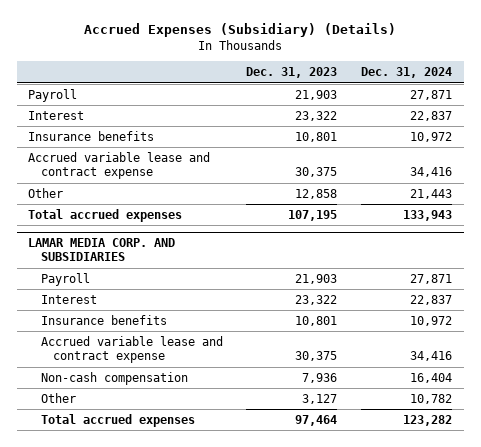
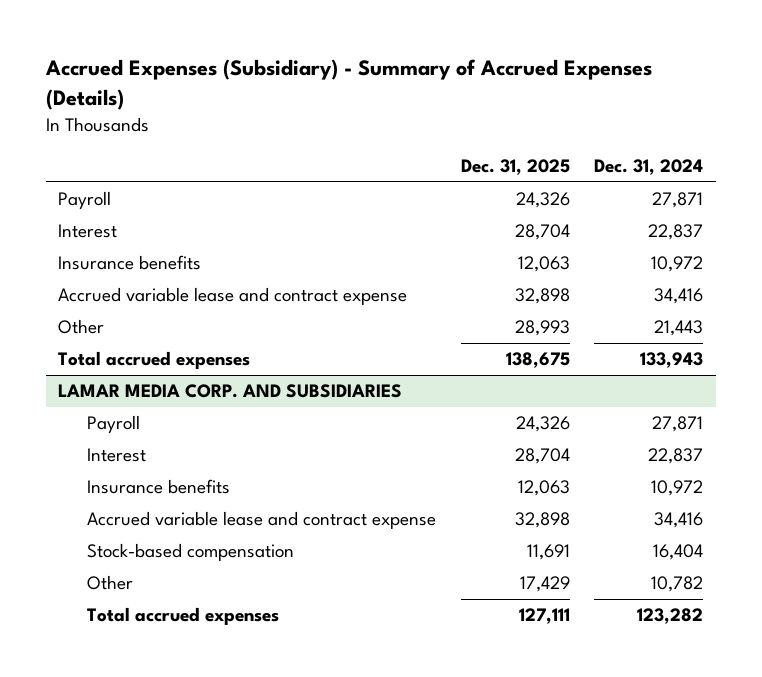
[84,23,397,38] Accrued Expenses (Subsidiary) (Details) -> [44,59,652,110] Accrued Expenses (Subsidiary) - Summary of Accrued Expenses (Details)
[246,67,338,79] Dec. 31, 2023 -> none
none -> [460,158,570,175] Dec. 31, 2025
[40,371,188,385] Non-cash compensation -> [87,543,295,562] Stock-based compensation

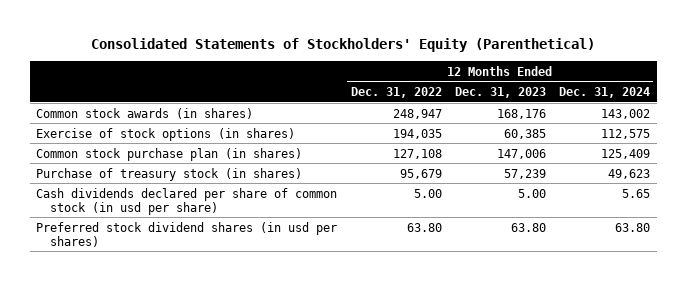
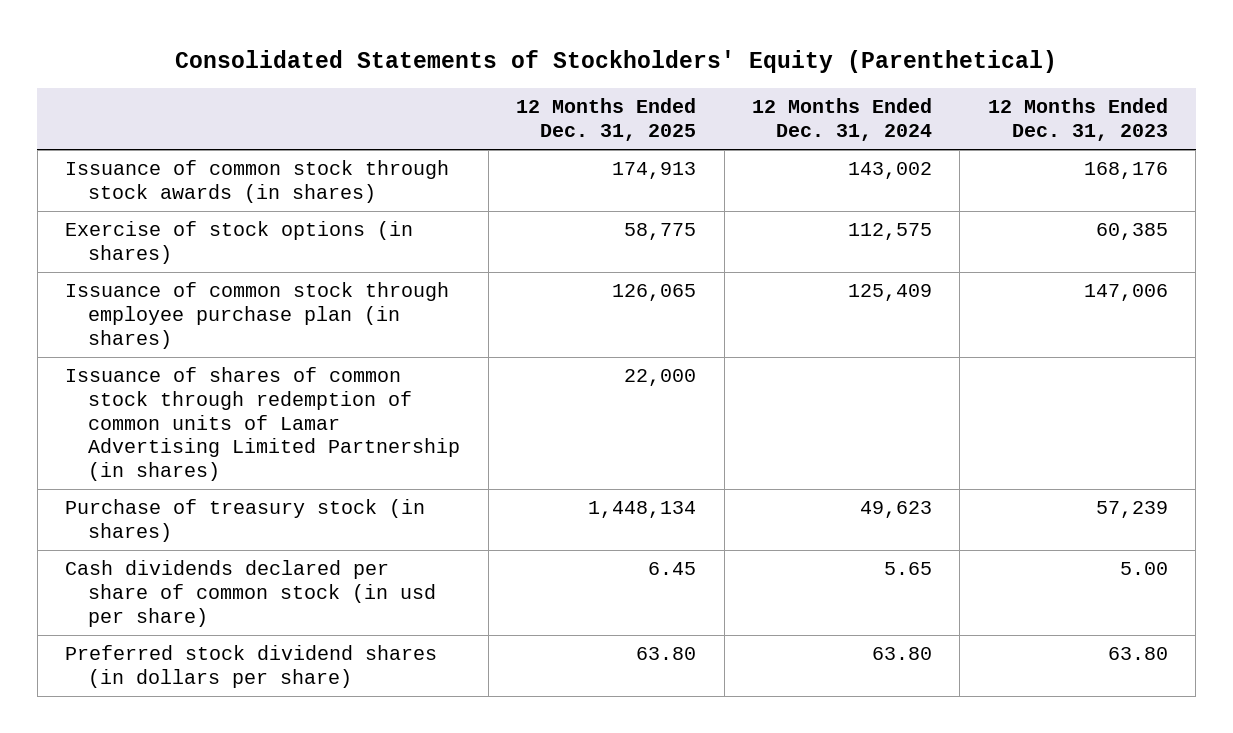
[350,86,442,98] Dec. 31, 2022 -> none
none -> [516,98,697,141] 12 Months Ended Dec. 31, 2025
[36,107,254,119] Common stock awards (in shares) -> [65,160,450,203] Issuance of common stock through stock awards (in shares)
[36,147,303,161] Common stock purchase plan (in shares) -> [65,282,450,349] Issuance of common stock through employee purchase plan (in shares)
none -> [65,367,461,482] Issuance of shares of common stock through redemption of common units of Lamar Advertising Limited Partnership (in shares)
[36,221,338,247] Preferred stock dividend shares (in usd per shares) -> [65,645,438,688] Preferred stock dividend shares (in dollars per share)

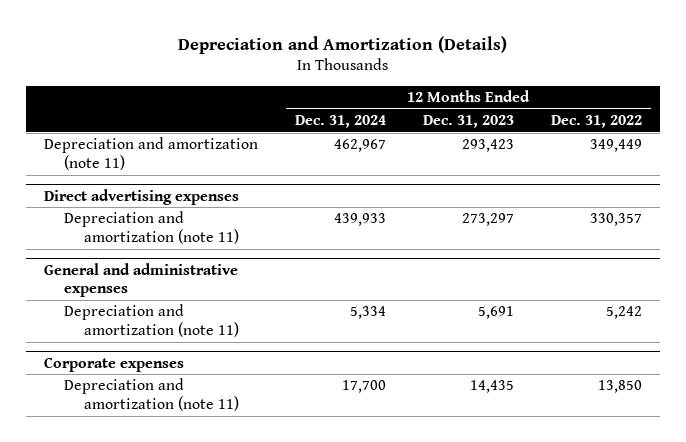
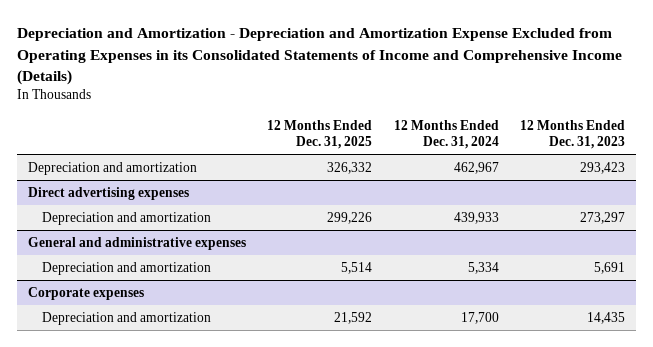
[177,35,507,54] Depreciation and Amortization (Details) -> [17,28,623,85] Depreciation and Amortization - Depreciation and Amortization Expense Excluded from Operating Expenses in its Consolidated Statements of Income and Comprehensive Income (Details)
[550,114,642,128] Dec. 31, 2022 -> none
none -> [267,119,373,150] 12 Months Ended Dec. 31, 2025
[44,137,259,170] Depreciation and amortization (note 11) -> [27,161,197,175] Depreciation and amortization
[64,211,240,244] Depreciation and amortization (note 11) -> [41,211,211,225] Depreciation and amortization
[64,304,240,337] Depreciation and amortization (note 11) -> [41,261,211,275] Depreciation and amortization
[64,378,240,411] Depreciation and amortization (note 11) -> [41,311,211,325] Depreciation and amortization

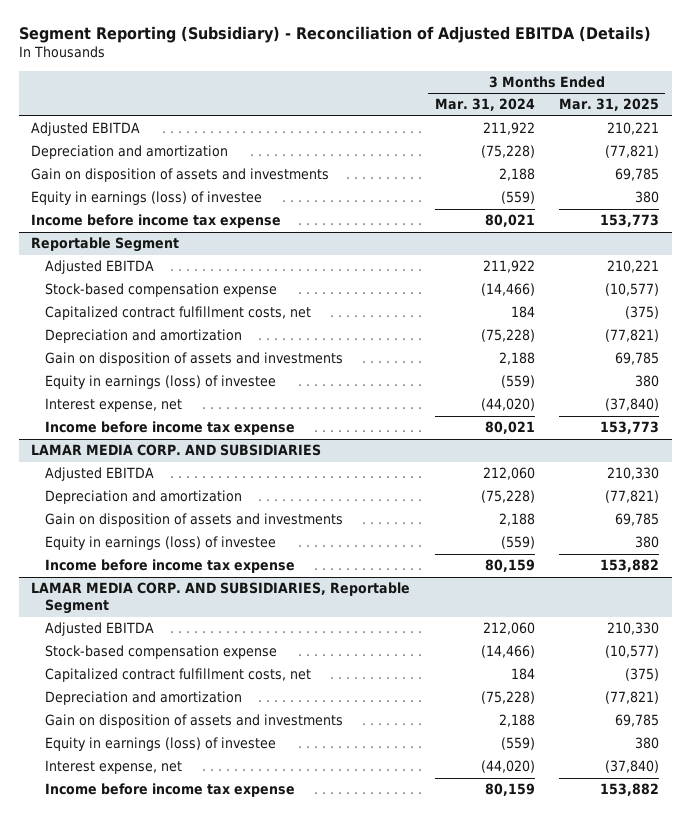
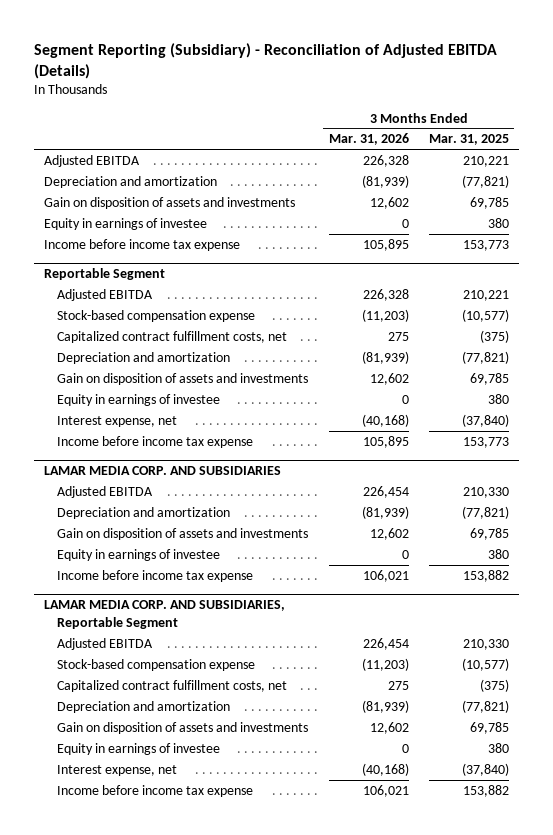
[434,98,535,112] Mar. 31, 2024 -> none
none -> [328,133,409,146] Mar. 31, 2026
[30,191,262,206] Equity in earnings (loss) of investee -> [43,217,207,230] Equity in earnings of investee
[44,375,276,390] Equity in earnings (loss) of investee -> [56,393,220,406] Equity in earnings of investee
[44,536,276,551] Equity in earnings (loss) of investee -> [56,548,220,561] Equity in earnings of investee
[44,737,276,752] Equity in earnings (loss) of investee -> [56,742,220,755] Equity in earnings of investee

